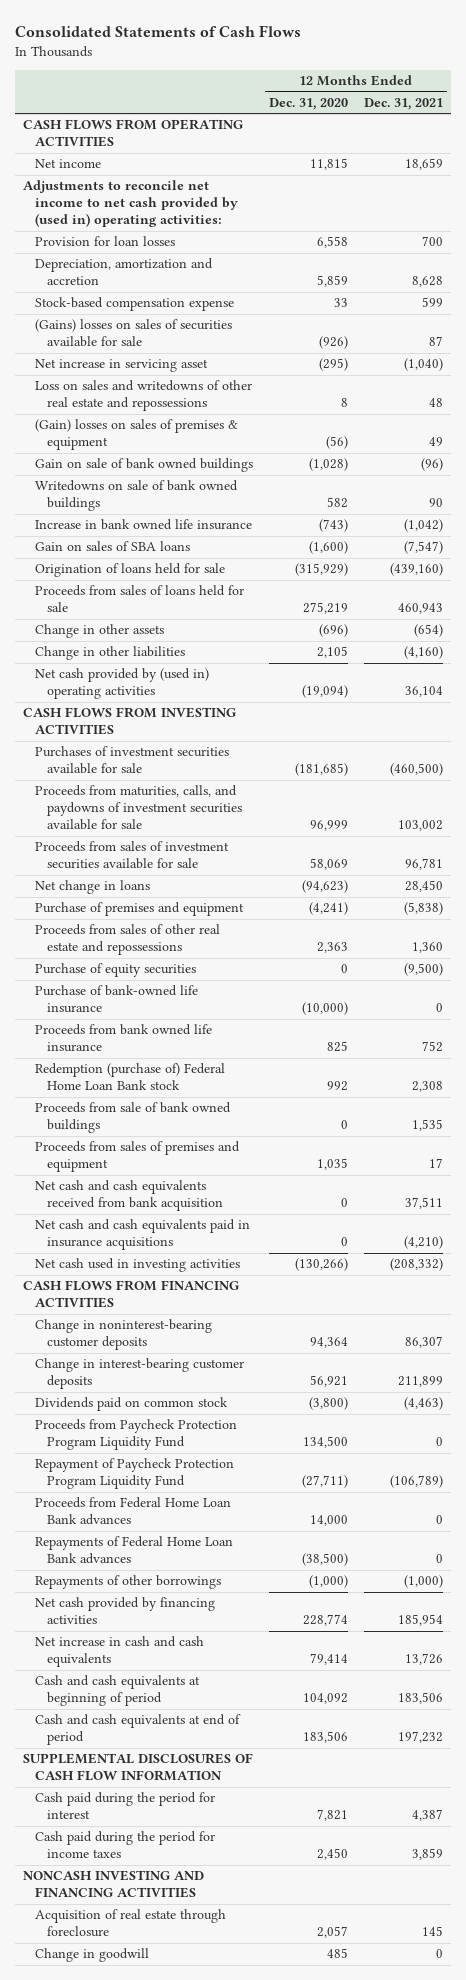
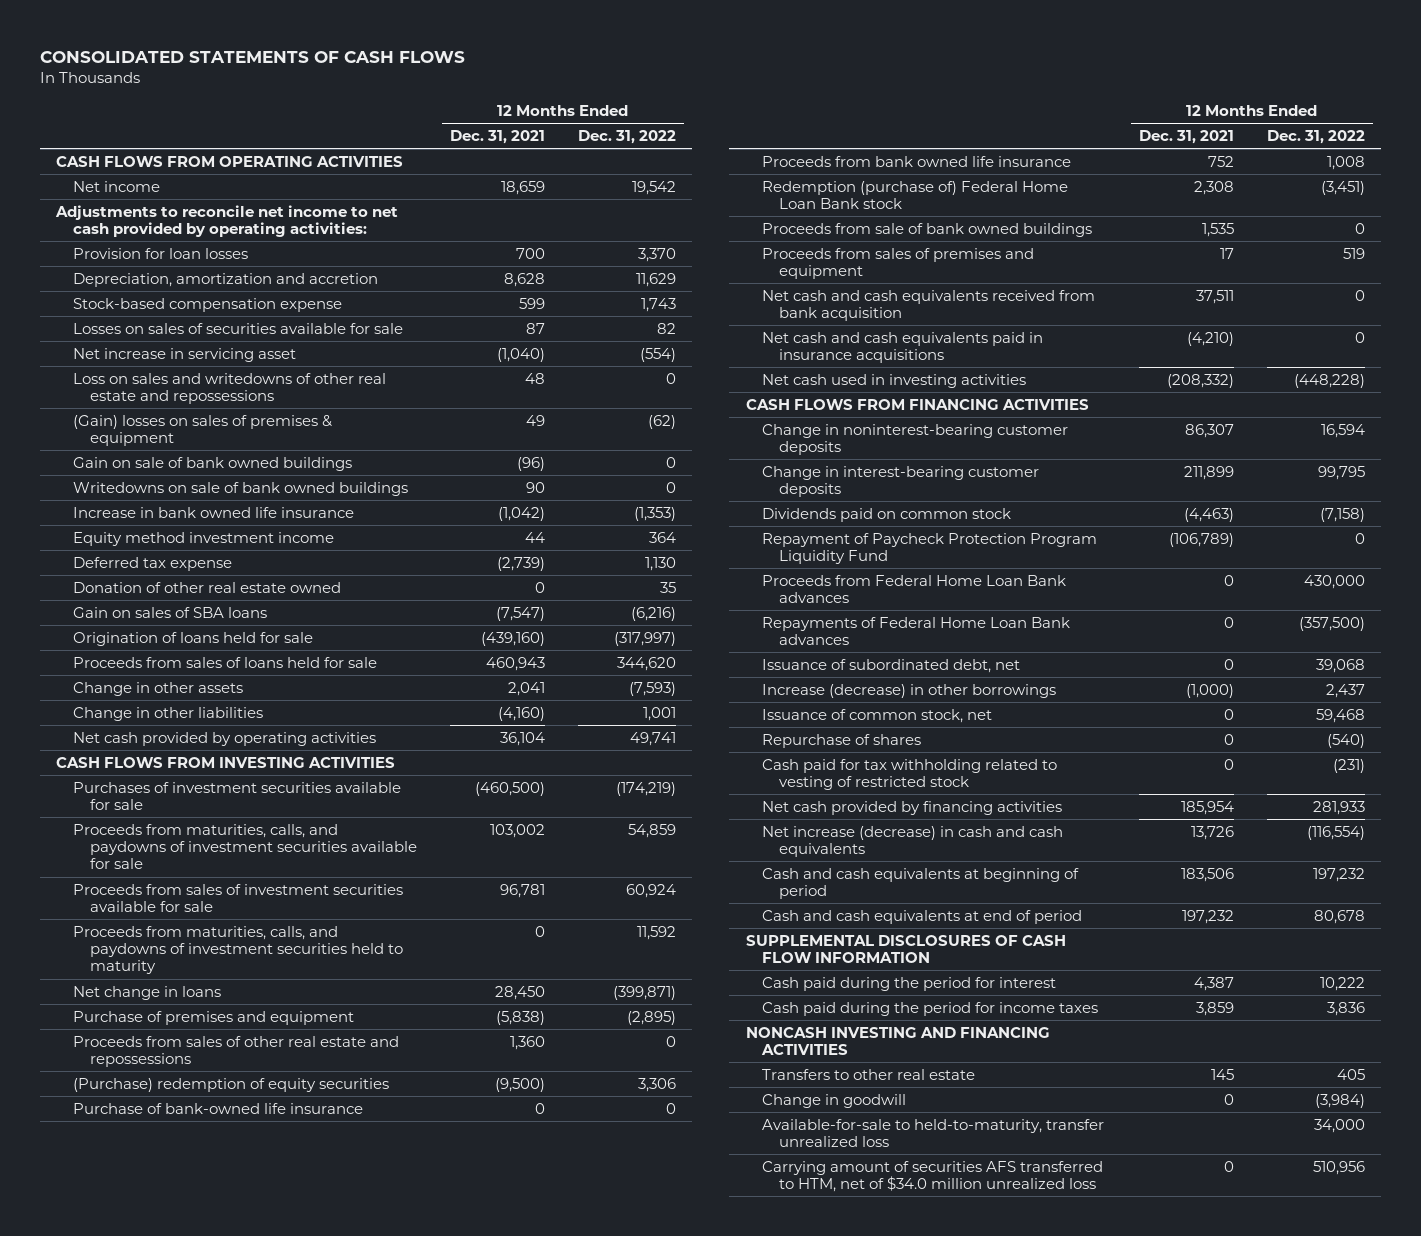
[15,24,302,37] Consolidated Statements of Cash Flows -> [40,51,466,64] CONSOLIDATED STATEMENTS OF CASH FLOWS
[269,97,349,110] Dec. 31, 2020 -> none
none -> [577,129,676,144] Dec. 31, 2022
[23,180,239,228] Adjustments to reconcile net income to net cash provided by (used in) operating activities: -> [55,204,399,238] Adjustments to reconcile net income to net cash provided by operating activities:
[35,319,233,348] (Gains) losses on sales of securities available for sale -> [73,322,404,334] Losses on sales of securities available for sale
none -> [73,531,335,546] Equity method investment income
none -> [73,556,233,571] Deferred tax expense
none -> [73,581,342,593] Donation of other real estate owned
[413,624,443,638] (654) -> [507,681,545,696] 2,041
[35,668,210,700] Net cash provided by (used in) operating activities -> [73,731,377,746] Net cash provided by operating activities
none -> [73,925,403,975] Proceeds from maturities, calls, and paydowns of investment securities held to maturity
[35,963,197,978] Purchase of equity securities -> [73,1077,390,1092] (Purchase) redemption of equity securities
[35,1419,238,1451] Proceeds from Paycheck Protection Program Liquidity Fund -> none
[35,1575,222,1590] Repayments of other borrowings -> none
none -> [762,658,1021,673] Issuance of subordinated debt, net
none -> [762,683,1057,698] Increase (decrease) in other borrowings
none -> [762,708,993,723] Issuance of common stock, net
none -> [762,733,922,748] Repurchase of shares
none -> [762,758,1058,791] Cash paid for tax withholding related to vesting of restricted stock
[35,1636,205,1668] Net increase in cash and cash equivalents -> [762,825,1064,858] Net increase (decrease) in cash and cash equivalents
[35,1909,227,1938] Acquisition of real estate through foreclosure -> [762,1068,976,1080] Transfers to other real estate
none -> [762,1118,1105,1148] Available-for-sale to held-to-maturity, transfer unrealized loss
none -> [762,1160,1104,1193] Carrying amount of securities AFS transferred to HTM, net of $34.0 million unrealized loss

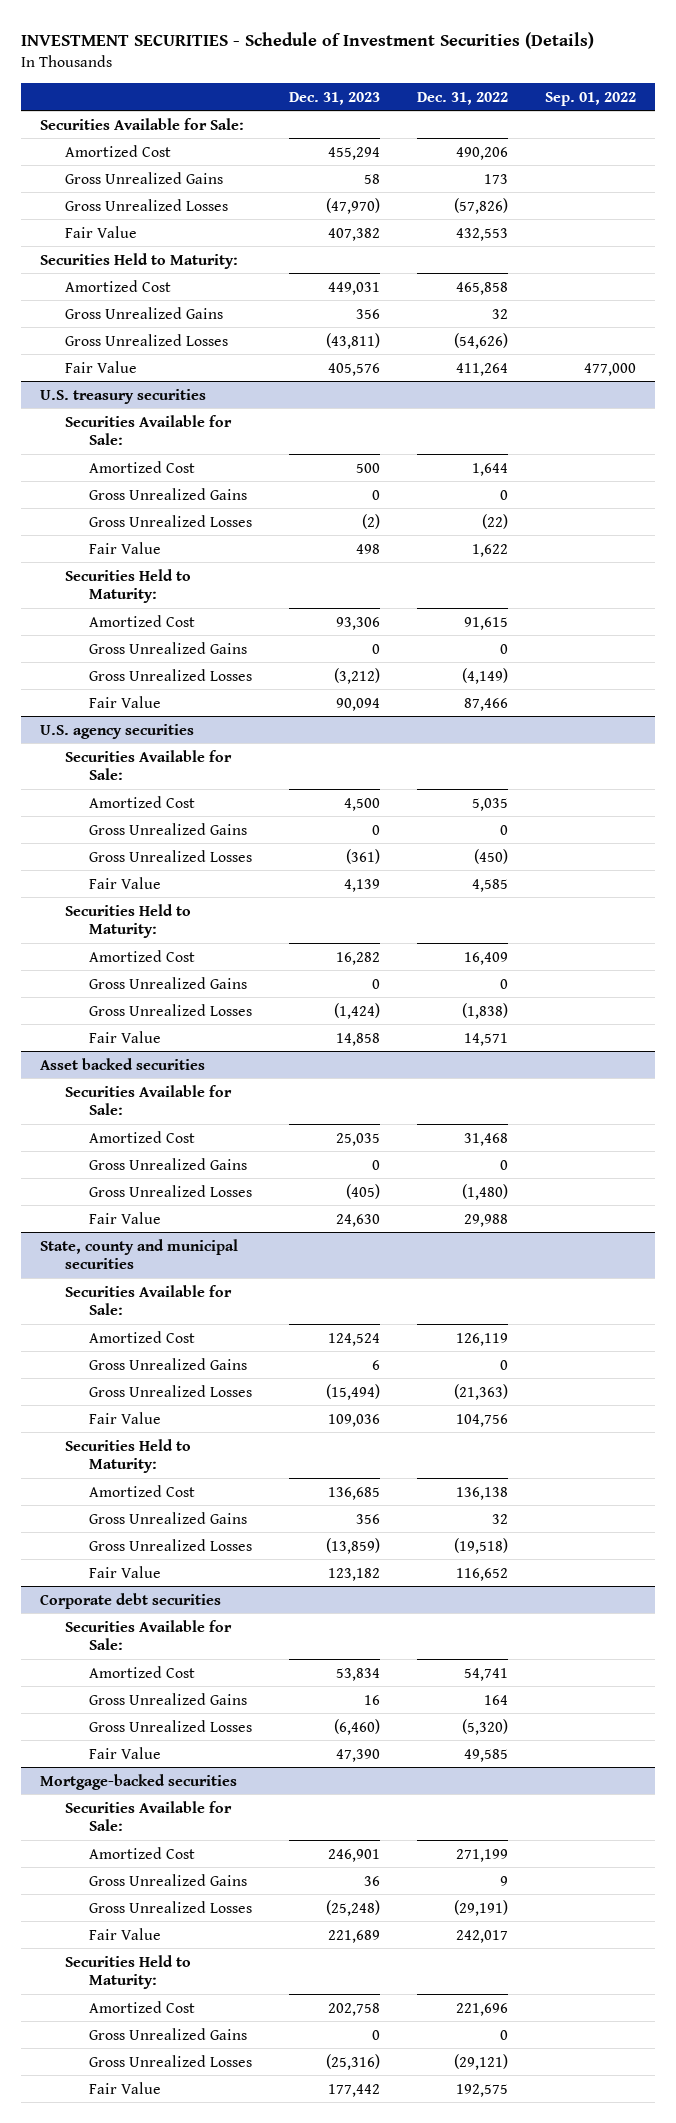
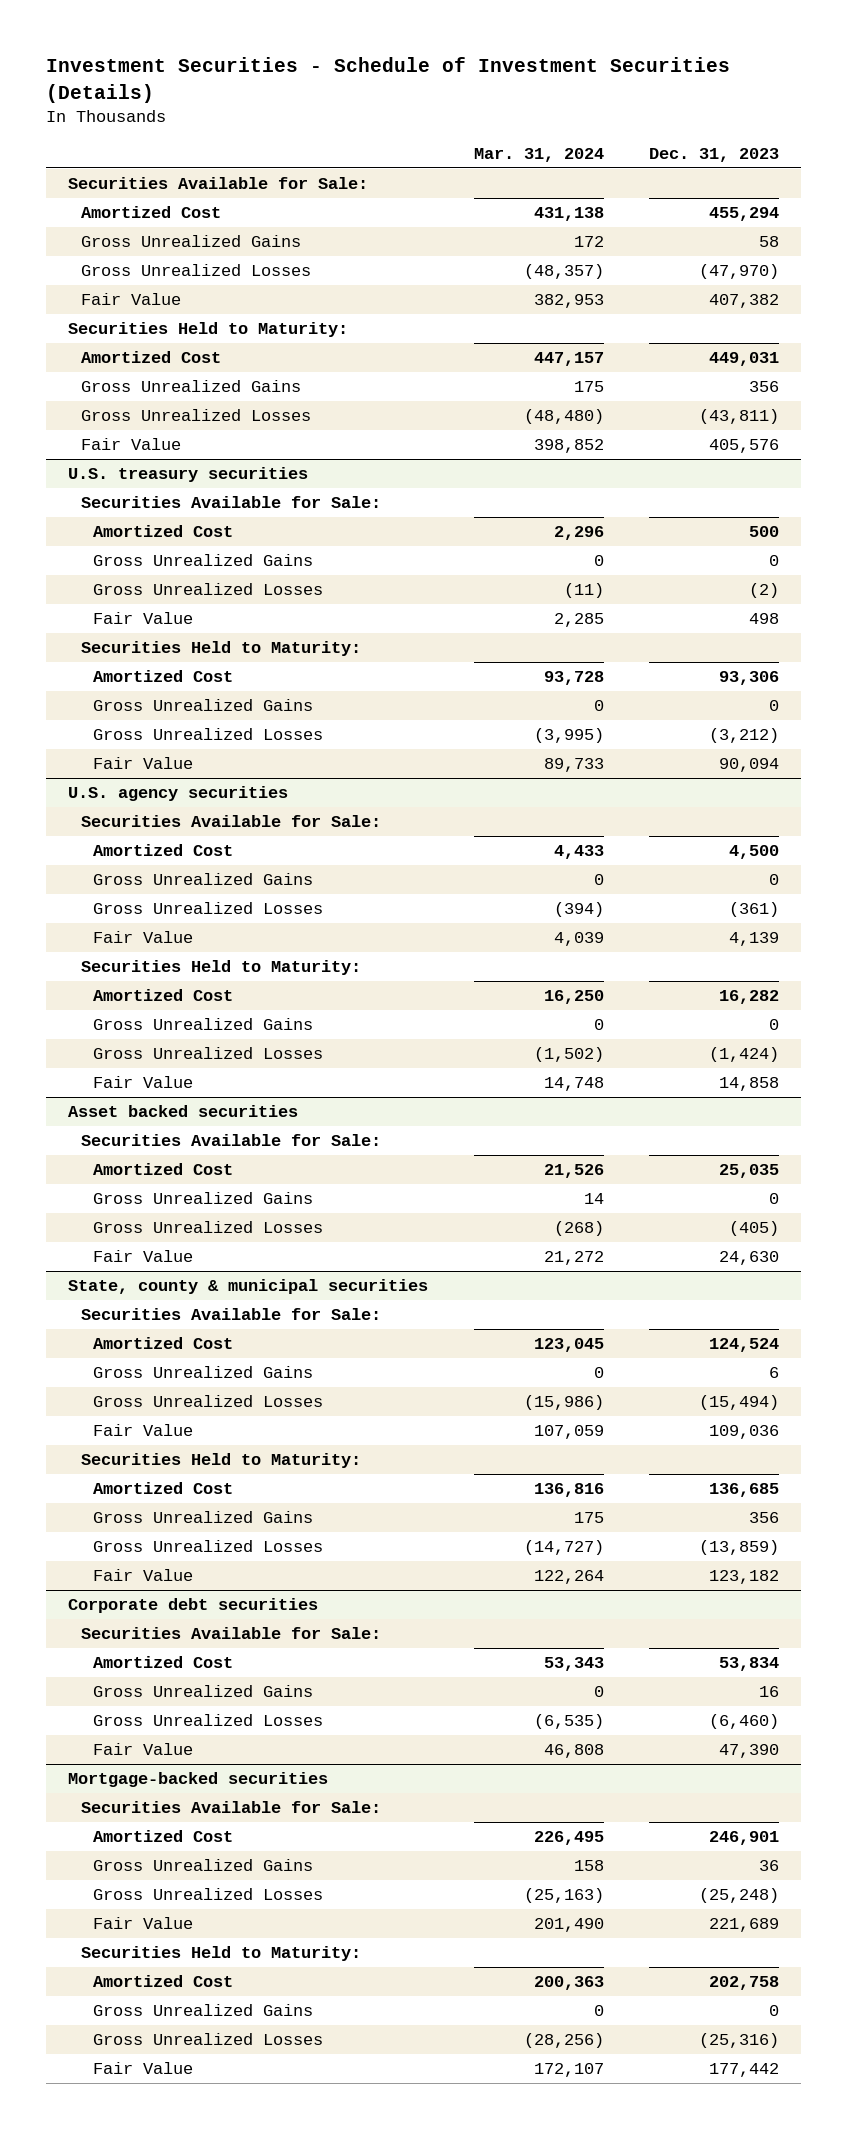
[21,31,595,49] INVESTMENT SECURITIES - Schedule of Investment Securities (Details) -> [45,57,730,103] Investment Securities - Schedule of Investment Securities (Details)
[417,91,509,105] Dec. 31, 2022 -> none
[545,91,637,106] Sep. 01, 2022 -> none
none -> [473,147,604,162] Mar. 31, 2024
[39,1238,238,1269] State, county and municipal securities -> [68,1279,429,1295] State, county & municipal securities

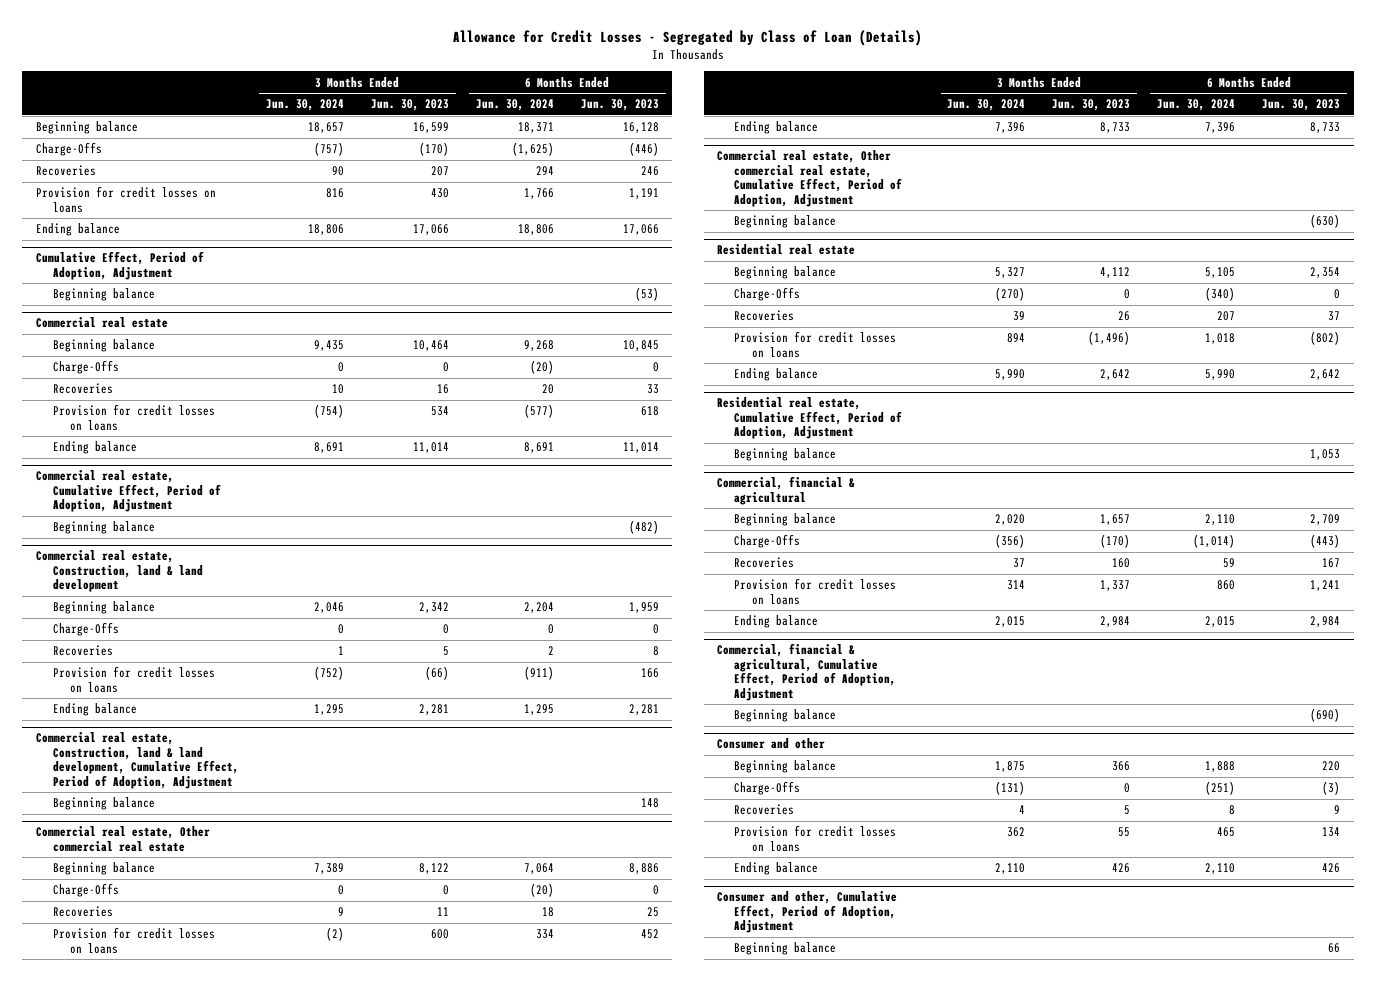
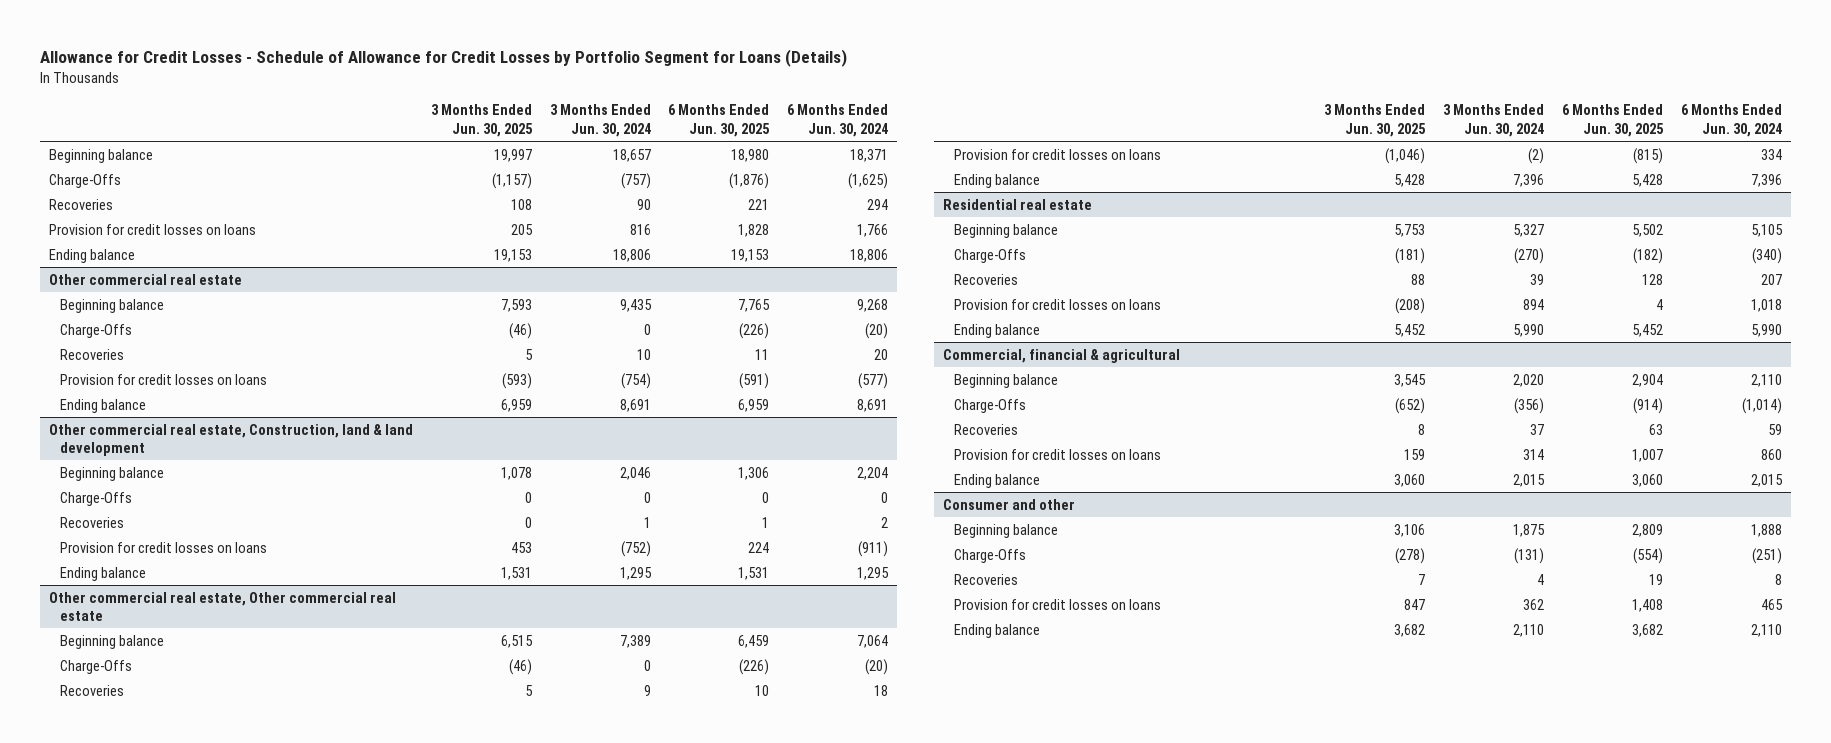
[452,29,922,46] Allowance for Credit Losses - Segregated by Class of Loan (Details) -> [40,49,848,68] Allowance for Credit Losses - Schedule of Allowance for Credit Losses by Portfolio Segment for Loans (Details)
[370,99,449,112] Jun. 30, 2023 -> none
[580,99,659,112] Jun. 30, 2023 -> none
none -> [430,104,533,137] 3 Months Ended Jun. 30, 2025
none -> [668,104,771,137] 6 Months Ended Jun. 30, 2025
[35,251,204,280] Cumulative Effect, Period of Adoption, Adjustment -> none
[53,288,156,302] Beginning balance -> none
[35,317,168,329] Commercial real estate -> [49,273,243,285] Other commercial real estate
[35,470,222,513] Commercial real estate, Cumulative Effect, Period of Adoption, Adjustment -> none
[53,521,156,535] Beginning balance -> none
[35,550,204,593] Commercial real estate, Construction, land & land development -> [49,423,414,457] Other commercial real estate, Construction, land & land development
[35,732,240,789] Commercial real estate, Construction, land & land development, Cumulative Effect, Period of Adoption, Adjustment -> none
[53,797,156,811] Beginning balance -> none
[35,826,210,852] Commercial real estate, Other commercial real estate -> [49,591,397,622] Other commercial real estate, Other commercial real estate
[717,150,903,207] Commercial real estate, Other commercial real estate, Cumulative Effect, Period of Adoption, Adjustment -> none
[734,215,837,229] Beginning balance -> none
[717,397,903,440] Residential real estate, Cumulative Effect, Period of Adoption, Adjustment -> none
[734,448,837,462] Beginning balance -> none
[717,643,897,701] Commercial, financial & agricultural, Cumulative Effect, Period of Adoption, Adjustment -> none
[734,709,837,723] Beginning balance -> none
[717,891,898,934] Consumer and other, Cumulative Effect, Period of Adoption, Adjustment -> none
[734,942,837,956] Beginning balance -> none

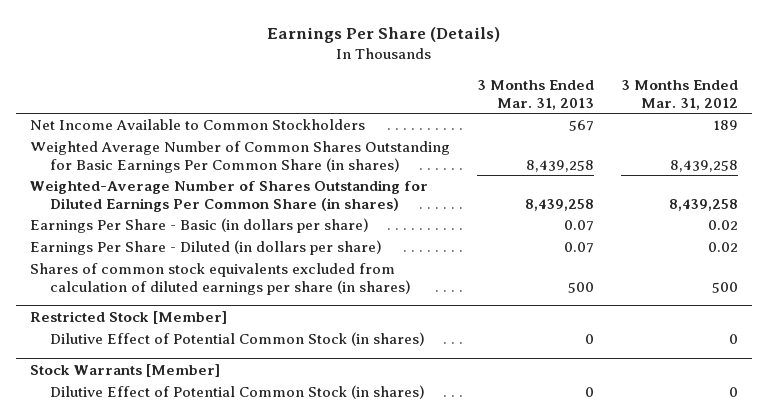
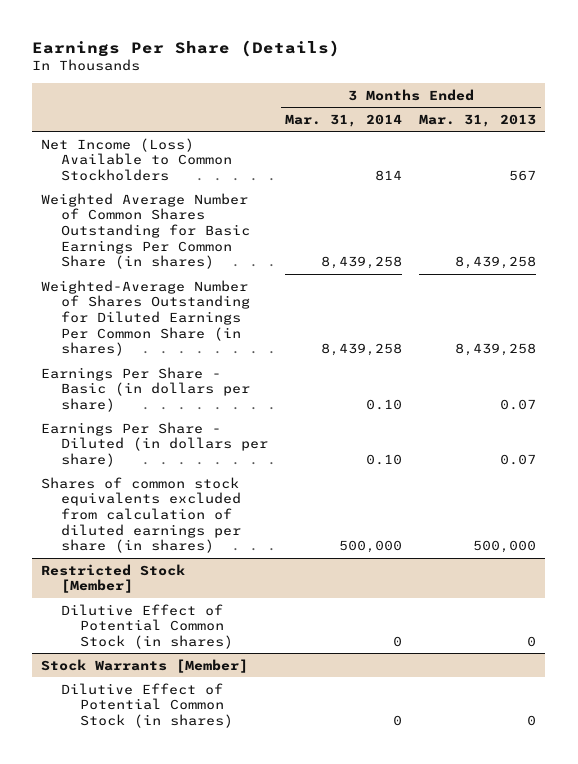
[621,80,739,110] 3 Months Ended Mar. 31, 2012 -> none
none -> [285,113,403,127] Mar. 31, 2014
[29,119,365,131] Net Income Available to Common Stockholders -> [41,137,232,181] Net Income (Loss) Available to Common Stockholders
[567,281,594,293] 500 -> [473,540,537,554] 500,000

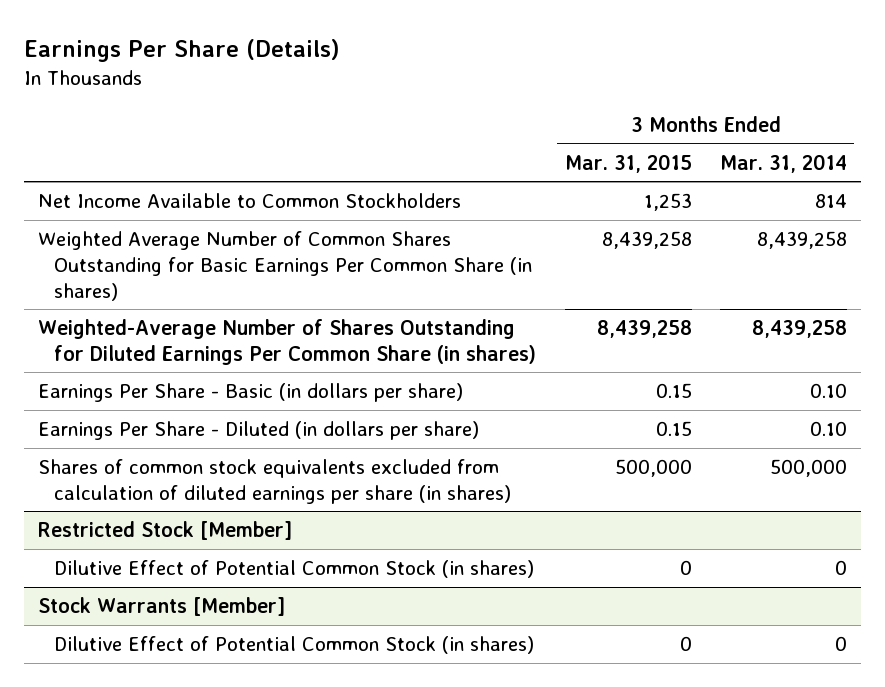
[419,113,537,127] Mar. 31, 2013 -> none
none -> [564,153,692,173] Mar. 31, 2015
[41,137,232,181] Net Income (Loss) Available to Common Stockholders -> [38,192,462,208] Net Income Available to Common Stockholders

